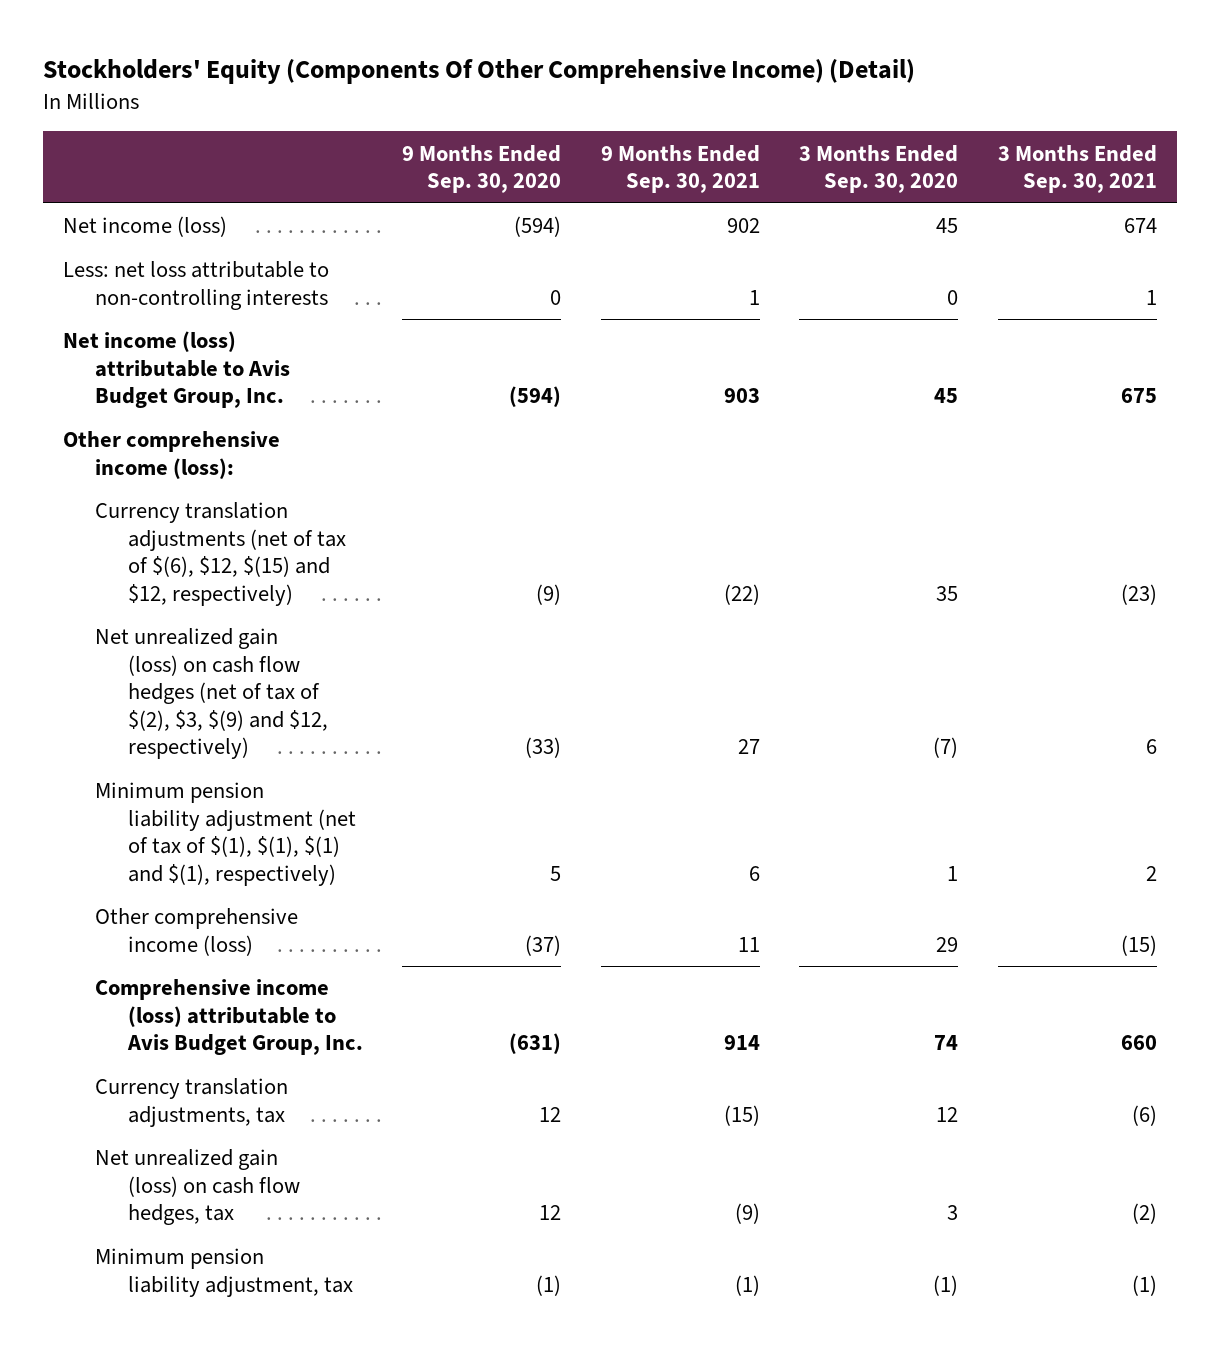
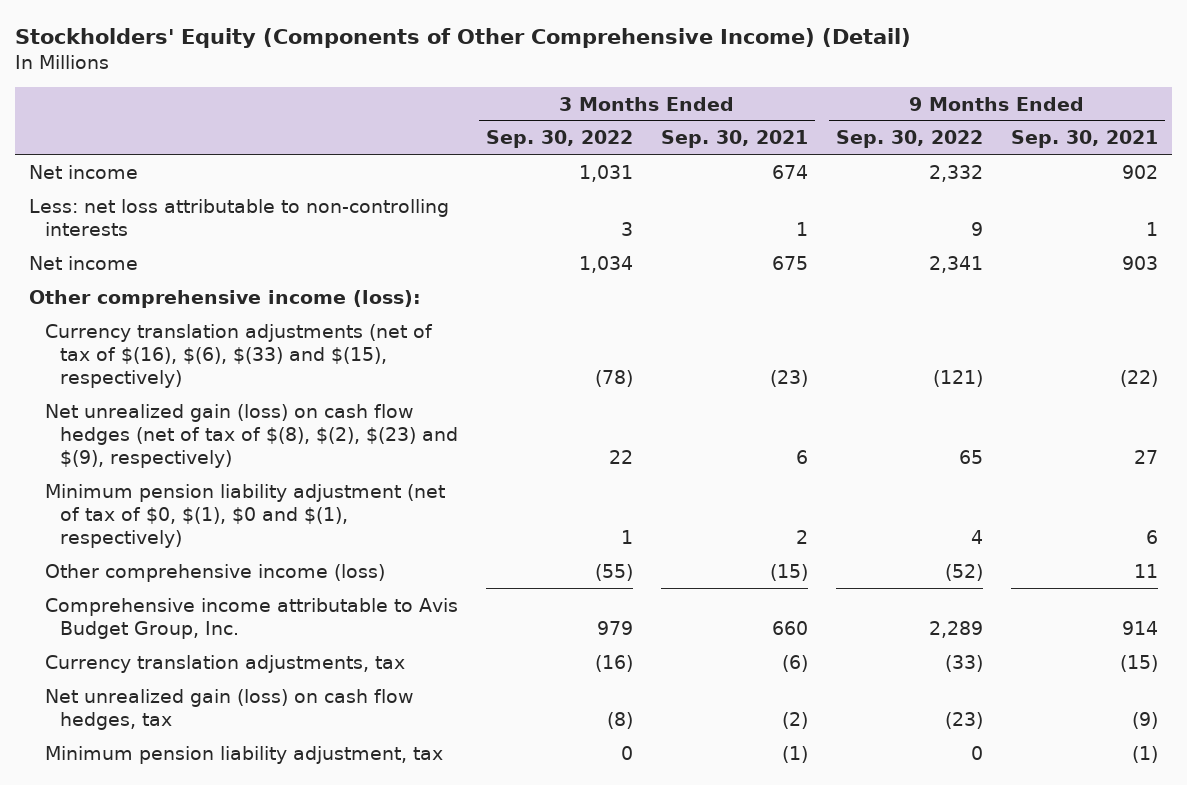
[42,59,915,85] Stockholders' Equity (Components Of Other Comprehensive Income) (Detail) -> [14,27,911,48] Stockholders' Equity (Components of Other Comprehensive Income) (Detail)
[402,144,562,194] 9 Months Ended Sep. 30, 2020 -> none
[799,144,959,194] 3 Months Ended Sep. 30, 2020 -> none
none -> [486,130,634,149] Sep. 30, 2022
none -> [836,130,984,149] Sep. 30, 2022
[62,216,227,238] Net income (loss) -> [28,164,138,179] Net income
[62,331,291,409] Net income (loss) attributable to Avis Budget Group, Inc. -> [28,255,138,270] Net income
[95,502,346,606] Currency translation adjustments (net of tax of $(6), $12, $(15) and $12, respectively) -> [44,323,433,388] Currency translation adjustments (net of tax of $(16), $(6), $(33) and $(15), respectively)
[95,628,328,760] Net unrealized gain (loss) on cash flow hedges (net of tax of $(2), $3, $(9) and $12, respectively) -> [44,403,459,468] Net unrealized gain (loss) on cash flow hedges (net of tax of $(8), $(2), $(23) and $(9), respectively)
[95,782,356,886] Minimum pension liability adjustment (net of tax of $(1), $(1), $(1) and $(1), respectively) -> [44,483,445,548] Minimum pension liability adjustment (net of tax of $0, $(1), $0 and $(1), respectively)
[95,979,363,1056] Comprehensive income (loss) attributable to Avis Budget Group, Inc. -> [44,597,458,639] Comprehensive income attributable to Avis Budget Group, Inc.

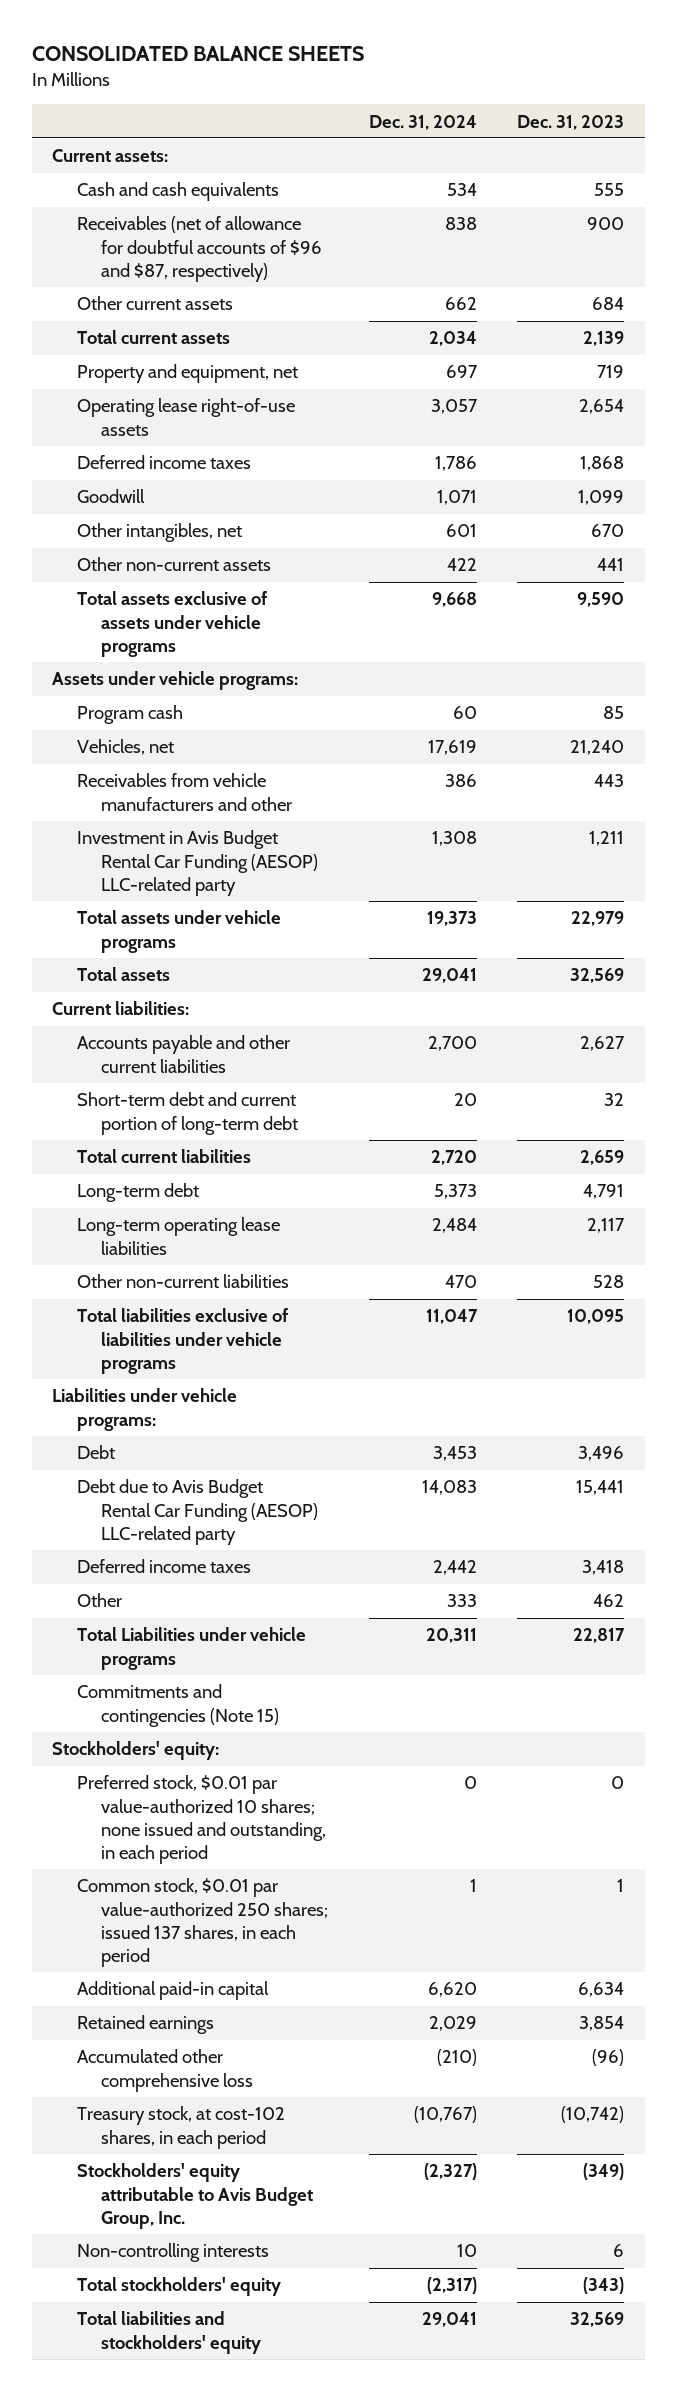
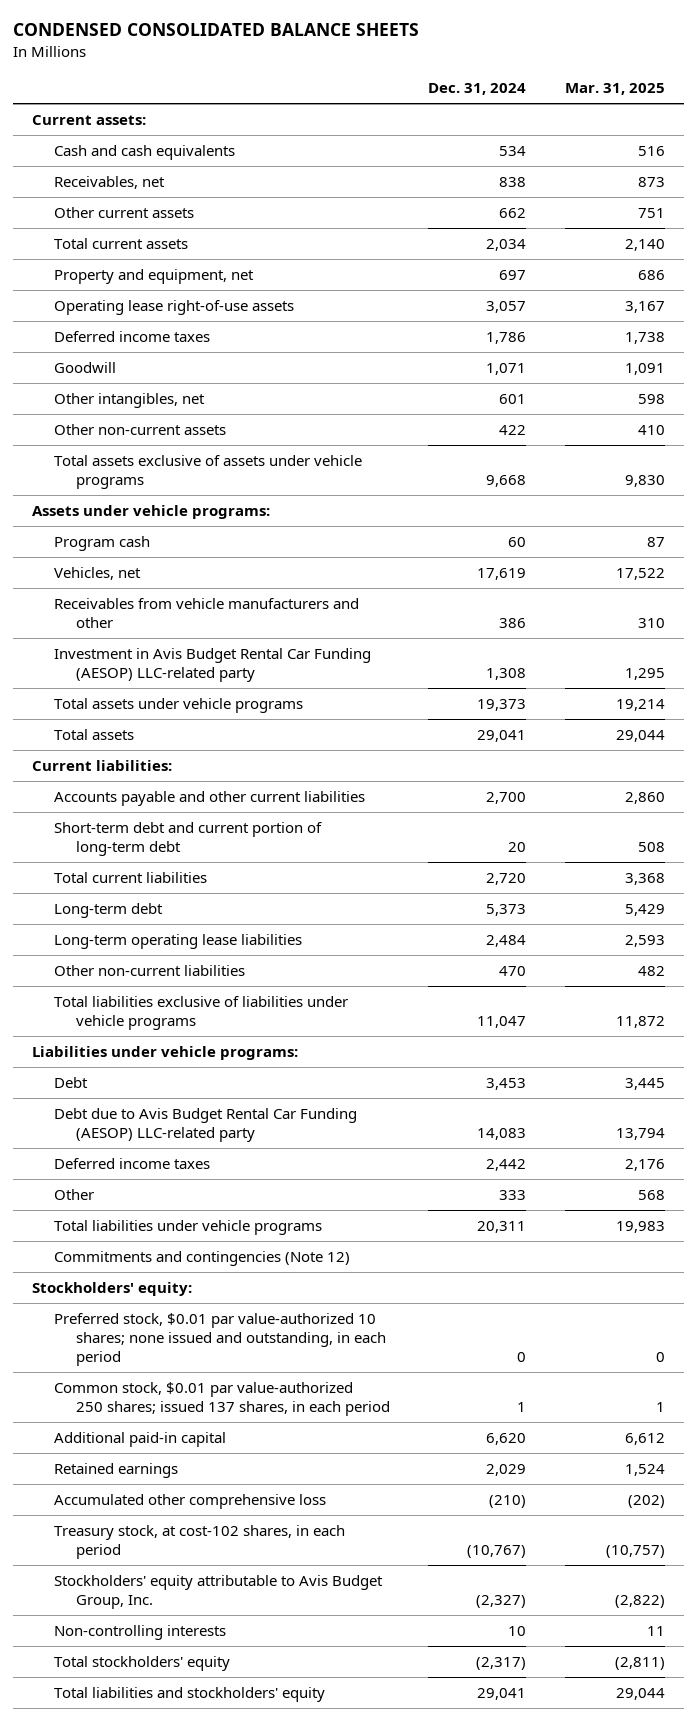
[31,45,364,61] CONSOLIDATED BALANCE SHEETS -> [12,23,419,37] CONDENSED CONSOLIDATED BALANCE SHEETS
[517,114,625,130] Dec. 31, 2023 -> none
none -> [564,83,665,96] Mar. 31, 2025
[76,216,323,282] Receivables (net of allowance for doubtful accounts of $96 and $87, respectively) -> [54,176,166,190] Receivables, net
[76,1627,306,1670] Total Liabilities under vehicle programs -> [54,1220,323,1236] Total liabilities under vehicle programs
[76,1684,280,1727] Commitments and contingencies (Note 15) -> [54,1251,351,1267] Commitments and contingencies (Note 12)

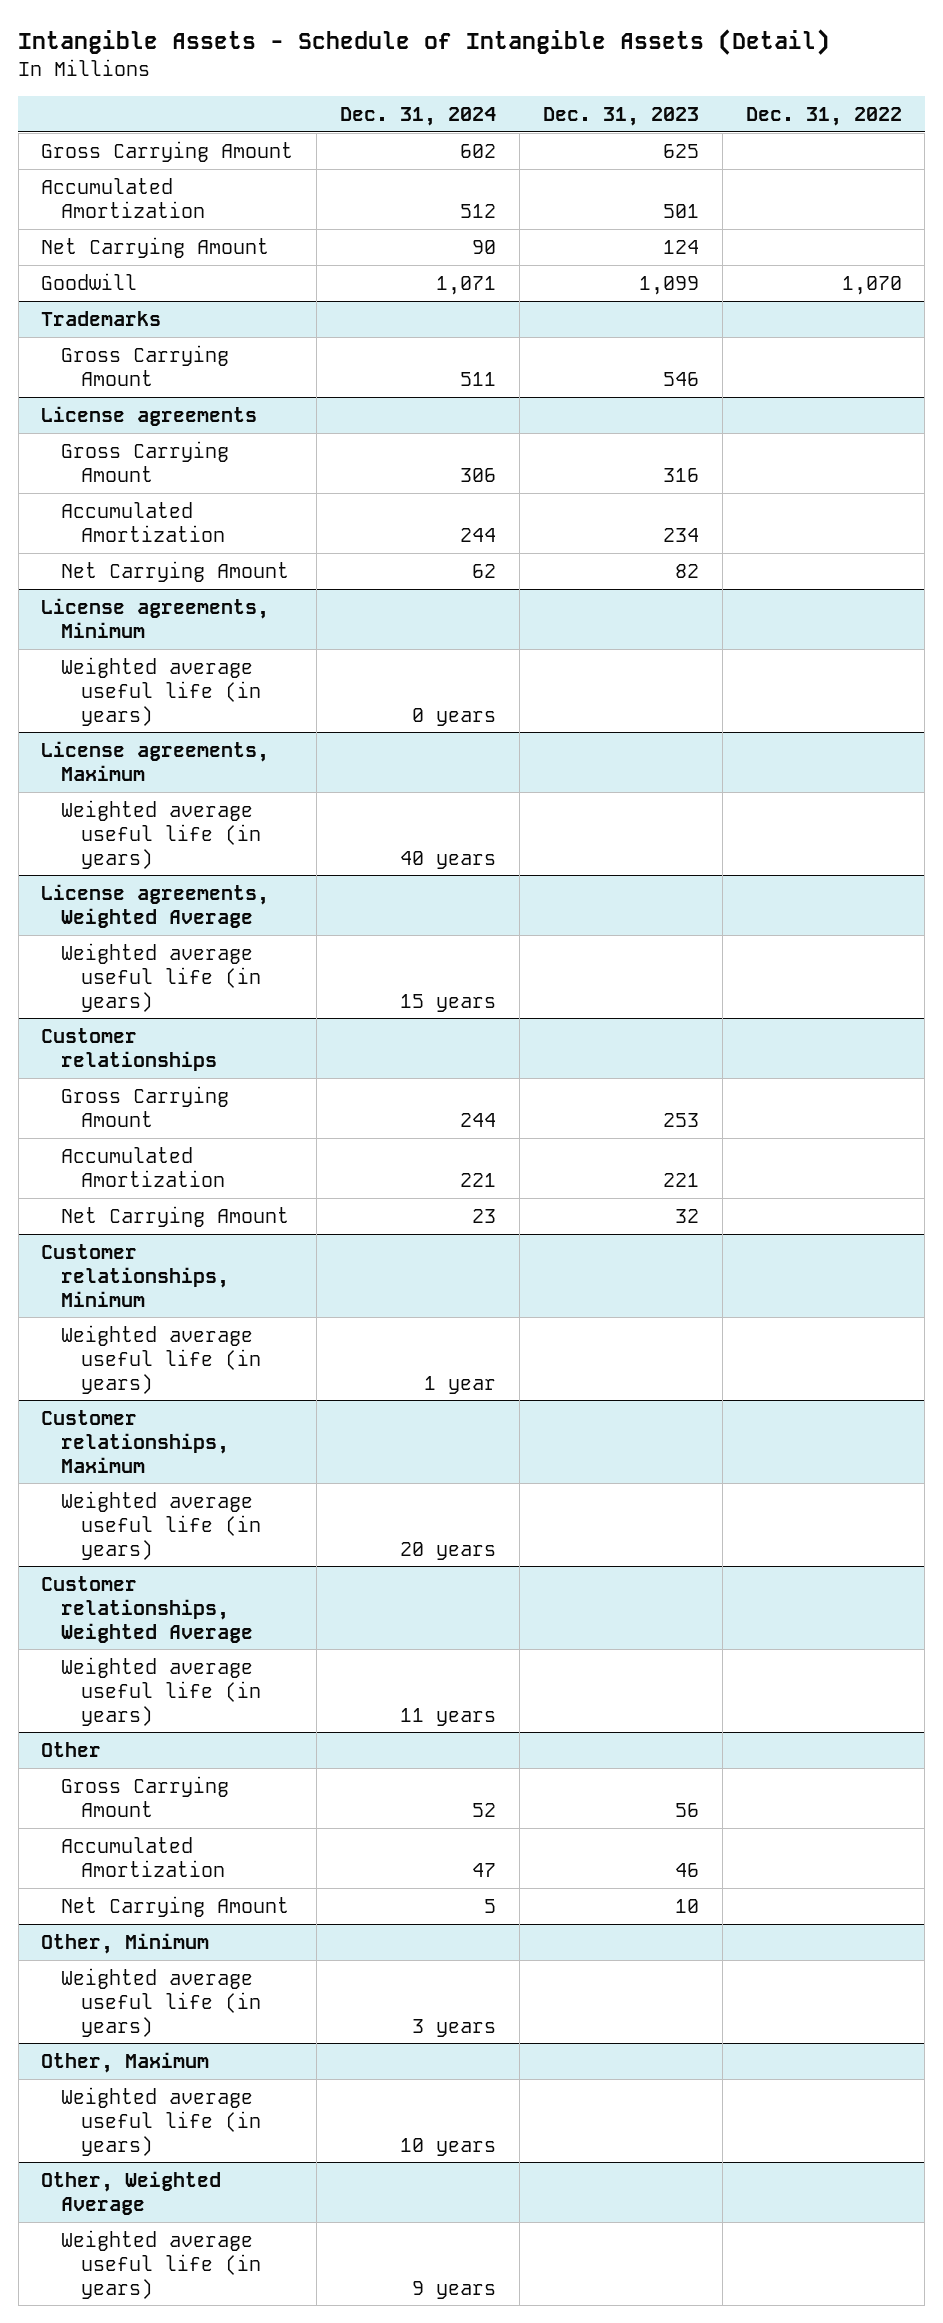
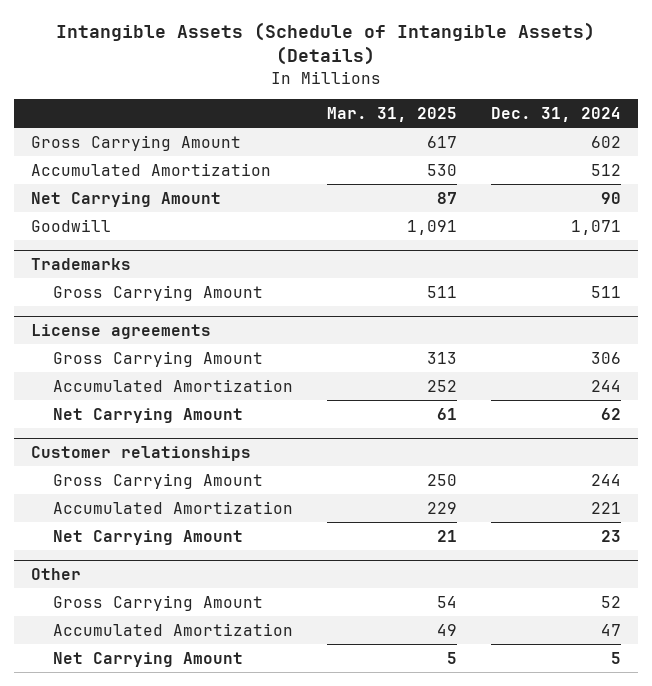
[18,29,831,56] Intangible Assets - Schedule of Intangible Assets (Detail) -> [56,22,596,66] Intangible Assets (Schedule of Intangible Assets) (Details)
[542,107,699,127] Dec. 31, 2023 -> none
[745,107,902,127] Dec. 31, 2022 -> none
none -> [326,106,457,122] Mar. 31, 2025
[41,597,270,638] License agreements, Minimum -> none
[61,656,261,726] Weighted average useful life (in years) -> none
[41,740,270,781] License agreements, Maximum -> none
[61,799,261,869] Weighted average useful life (in years) -> none
[41,883,270,928] License agreements, Weighted Average -> none
[61,942,261,1012] Weighted average useful life (in years) -> none
[41,1243,230,1307] Customer relationships, Minimum -> none
[61,1324,261,1394] Weighted average useful life (in years) -> none
[41,1409,230,1473] Customer relationships, Maximum -> none
[61,1490,261,1560] Weighted average useful life (in years) -> none
[41,1575,254,1643] Customer relationships, Weighted Average -> none
[61,1656,261,1726] Weighted average useful life (in years) -> none
[41,1932,210,1954] Other, Minimum -> none
[61,1967,261,2037] Weighted average useful life (in years) -> none
[41,2051,210,2073] Other, Maximum -> none
[61,2086,261,2156] Weighted average useful life (in years) -> none
[41,2170,222,2215] Other, Weighted Average -> none
[61,2229,261,2299] Weighted average useful life (in years) -> none

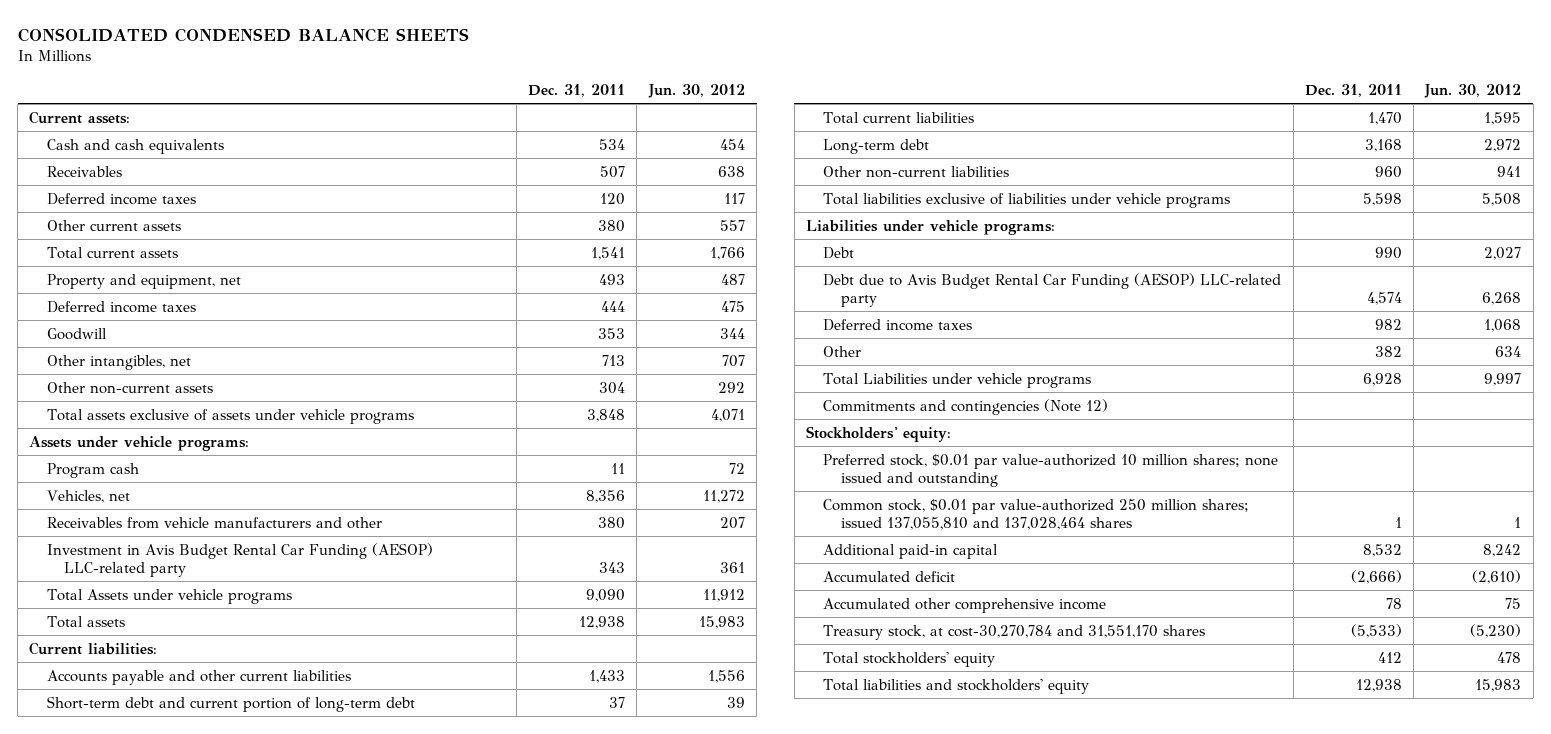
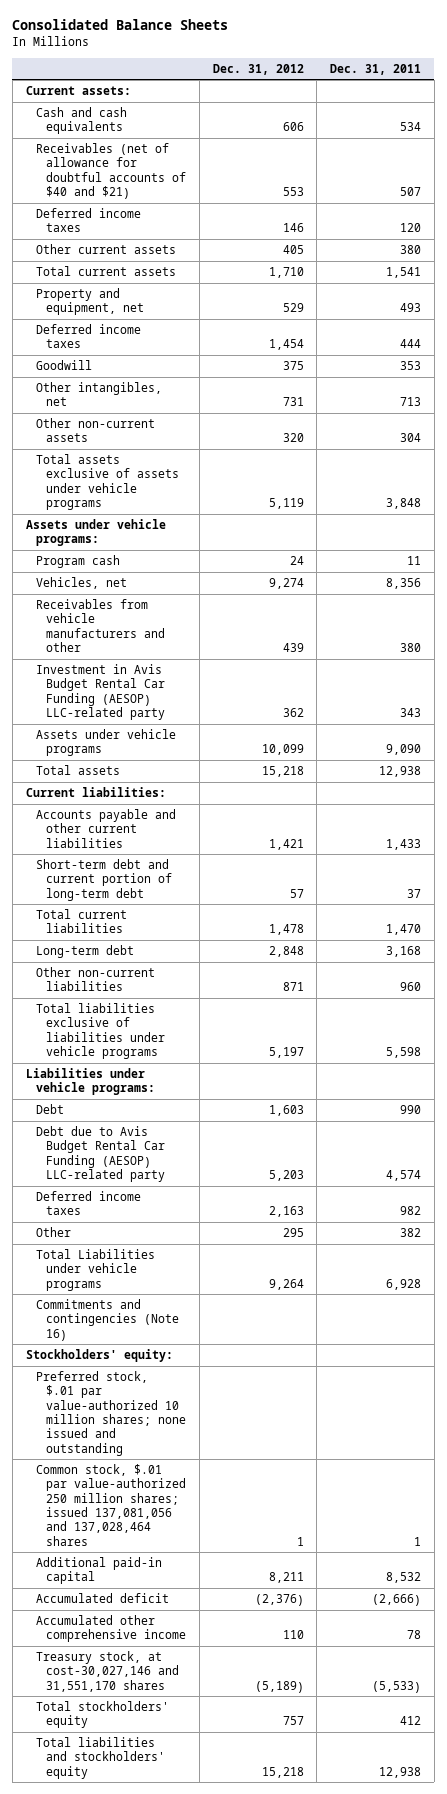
[17,27,469,42] CONSOLIDATED CONDENSED BALANCE SHEETS -> [12,19,229,31] Consolidated Balance Sheets
[647,83,745,98] Jun. 30, 2012 -> none
none -> [212,63,304,75] Dec. 31, 2012
[46,165,122,177] Receivables -> [35,143,187,200] Receivables (net of allowance for doubtful accounts of $40 and $21)
[46,588,292,604] Total Assets under vehicle programs -> [35,729,176,757] Assets under vehicle programs
[823,398,1109,415] Commitments and contingencies (Note 12) -> [35,1299,180,1341] Commitments and contingencies (Note 16)
[823,453,1279,487] Preferred stock, $0.01 par value-authorized 10 million shares; none issued and outstanding -> [35,1371,187,1456] Preferred stock, $.01 par value-authorized 10 million shares; none issued and outstanding
[823,498,1250,530] Common stock, $0.01 par value-authorized 250 million shares; issued 137,055,810 and 137,028,464 shares -> [35,1464,187,1546] Common stock, $.01 par value-authorized 250 million shares; issued 137,081,056 and 137,028,464 shares
[823,624,1206,640] Treasury stock, at cost-30,270,784 and 31,551,170 shares -> [35,1651,180,1692] Treasury stock, at cost-30,027,146 and 31,551,170 shares

